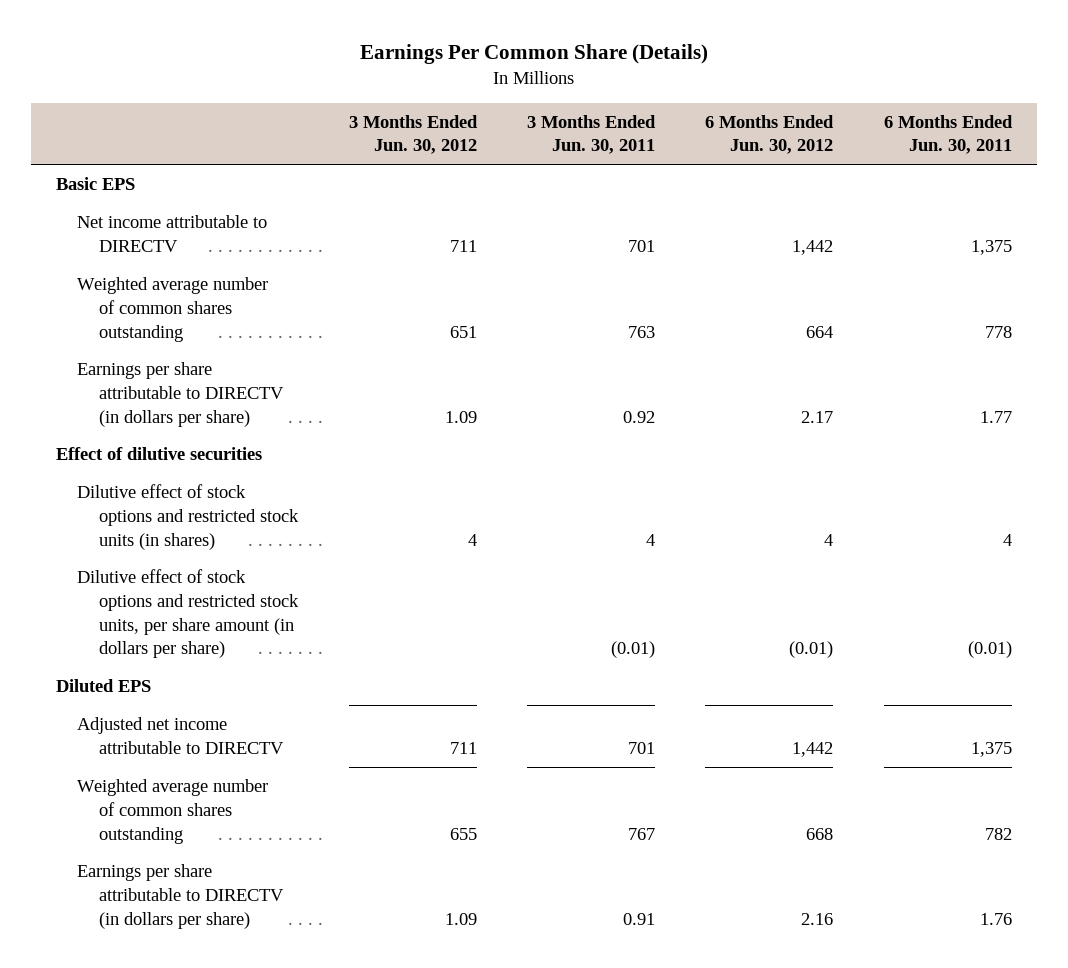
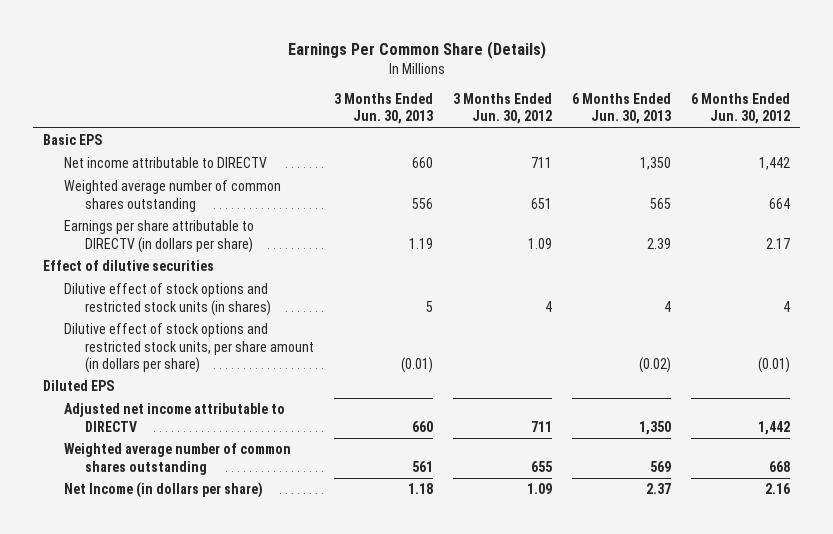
[526,114,656,155] 3 Months Ended Jun. 30, 2011 -> none
[883,114,1013,155] 6 Months Ended Jun. 30, 2011 -> none
none -> [333,92,433,125] 3 Months Ended Jun. 30, 2013
none -> [571,92,671,125] 6 Months Ended Jun. 30, 2013
[77,863,285,929] Earnings per share attributable to DIRECTV (in dollars per share) -> [63,482,263,499] Net Income (in dollars per share)

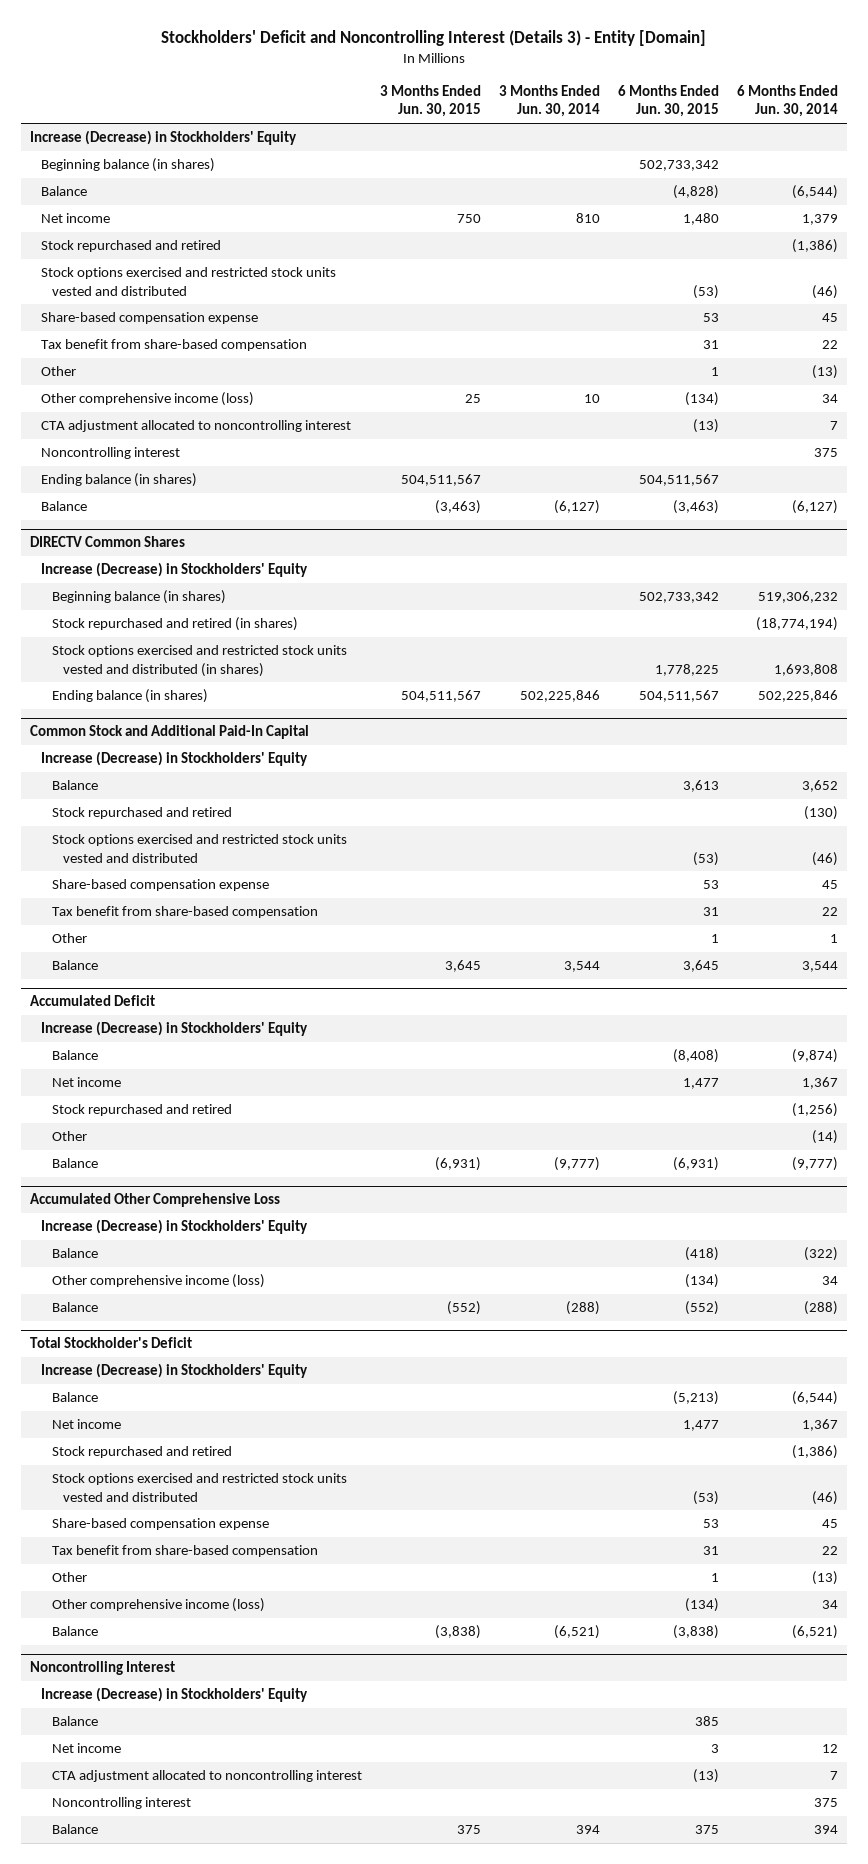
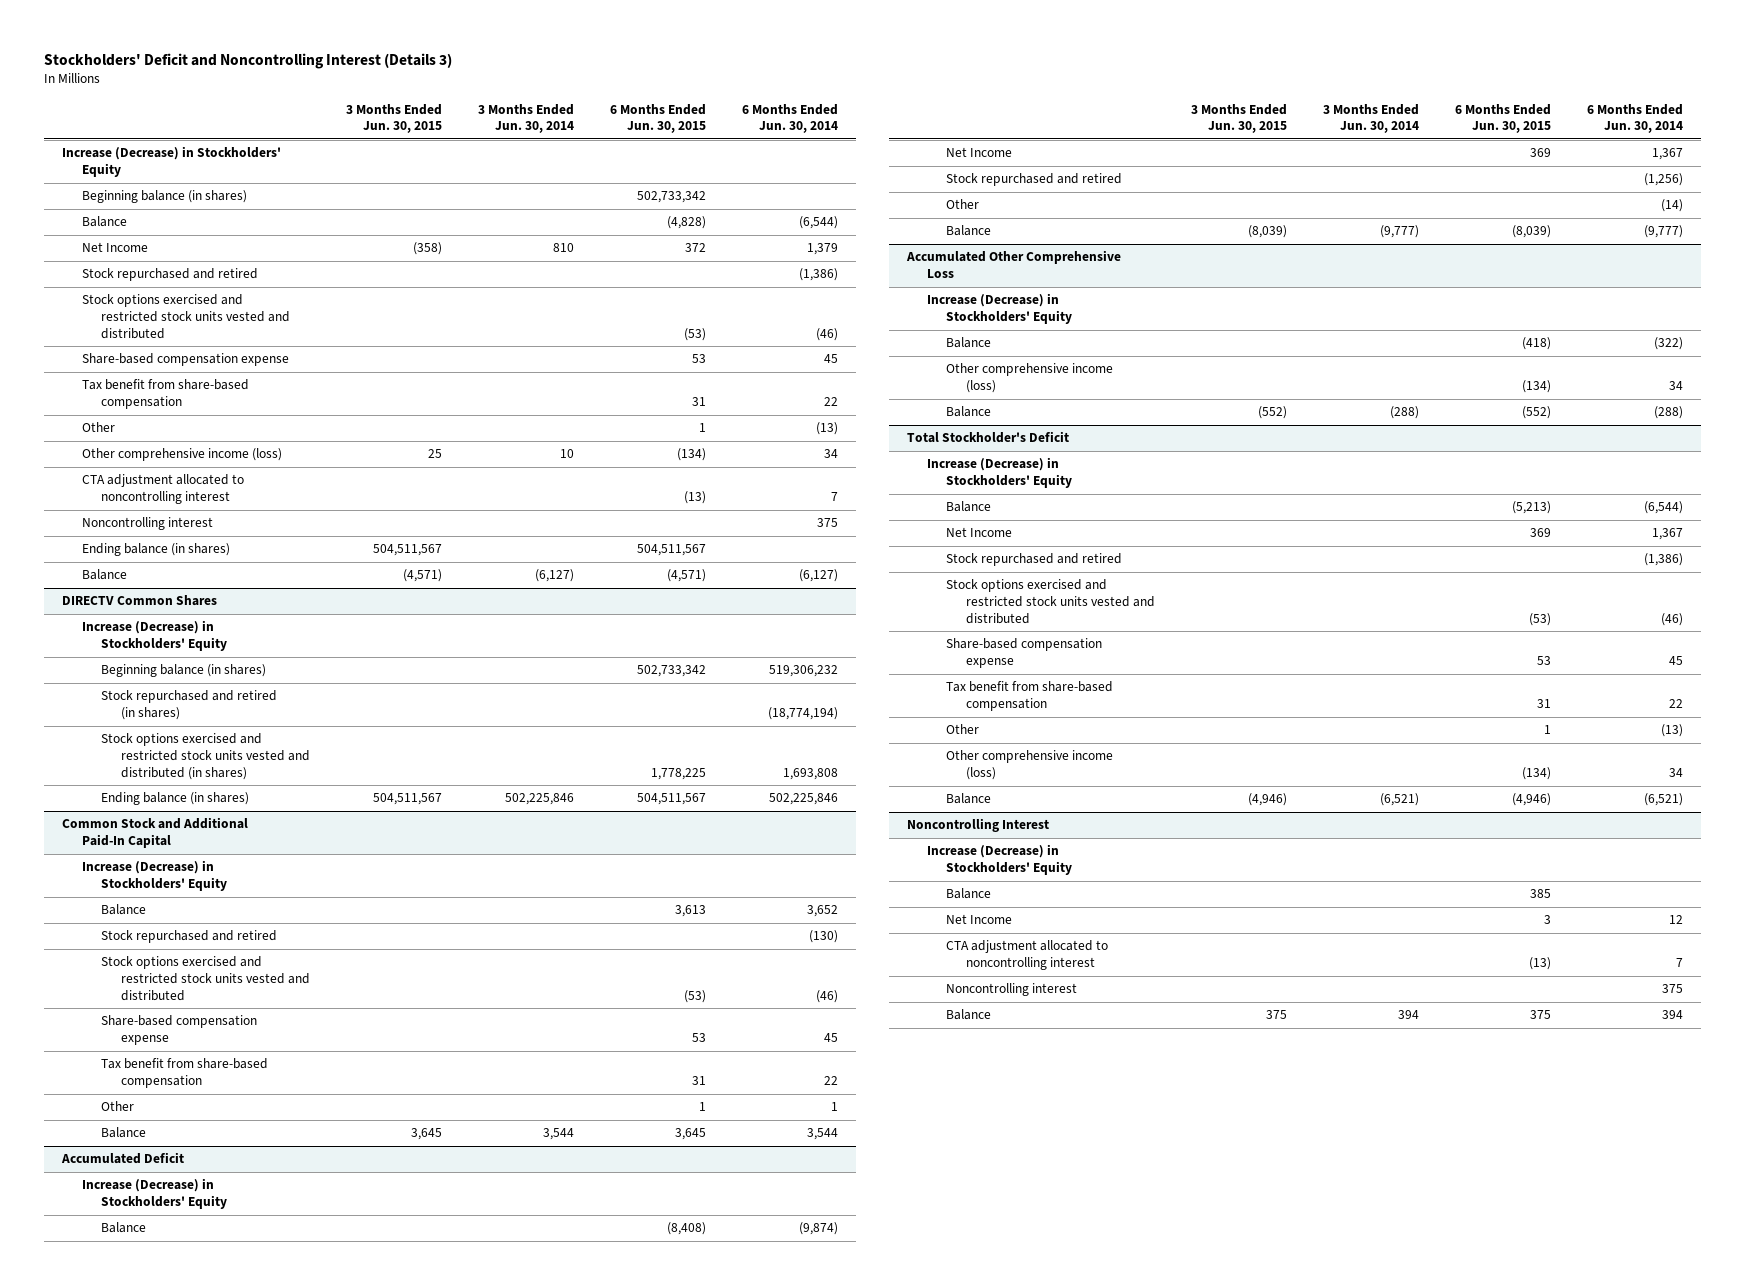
[160,30,706,47] Stockholders' Deficit and Noncontrolling Interest (Details 3) - Entity [Domain] -> [44,52,453,69] Stockholders' Deficit and Noncontrolling Interest (Details 3)
[40,213,110,224] Net income -> [81,242,148,253] Net Income
[456,214,481,224] 750 -> [412,242,442,256] (358)
[682,213,719,226] 1,480 -> [684,243,706,253] 372
[434,500,481,515] (3,463) -> [402,569,442,583] (4,571)
[672,500,719,515] (3,463) -> [666,569,706,583] (4,571)
[52,1077,122,1088] Net income -> [946,147,1013,158] Net Income
[682,1078,719,1090] 1,477 -> [1529,148,1551,158] 369
[434,1157,481,1172] (6,931) -> [1247,225,1287,239] (8,039)
[672,1157,719,1172] (6,931) -> [1511,225,1551,239] (8,039)
[52,1419,122,1430] Net income -> [946,527,1013,538] Net Income
[682,1420,719,1432] 1,477 -> [1529,528,1551,538] 369
[434,1625,481,1640] (3,838) -> [1247,793,1287,807] (4,946)
[672,1625,719,1640] (3,838) -> [1511,793,1551,807] (4,946)
[52,1743,122,1754] Net income -> [946,914,1013,925] Net Income

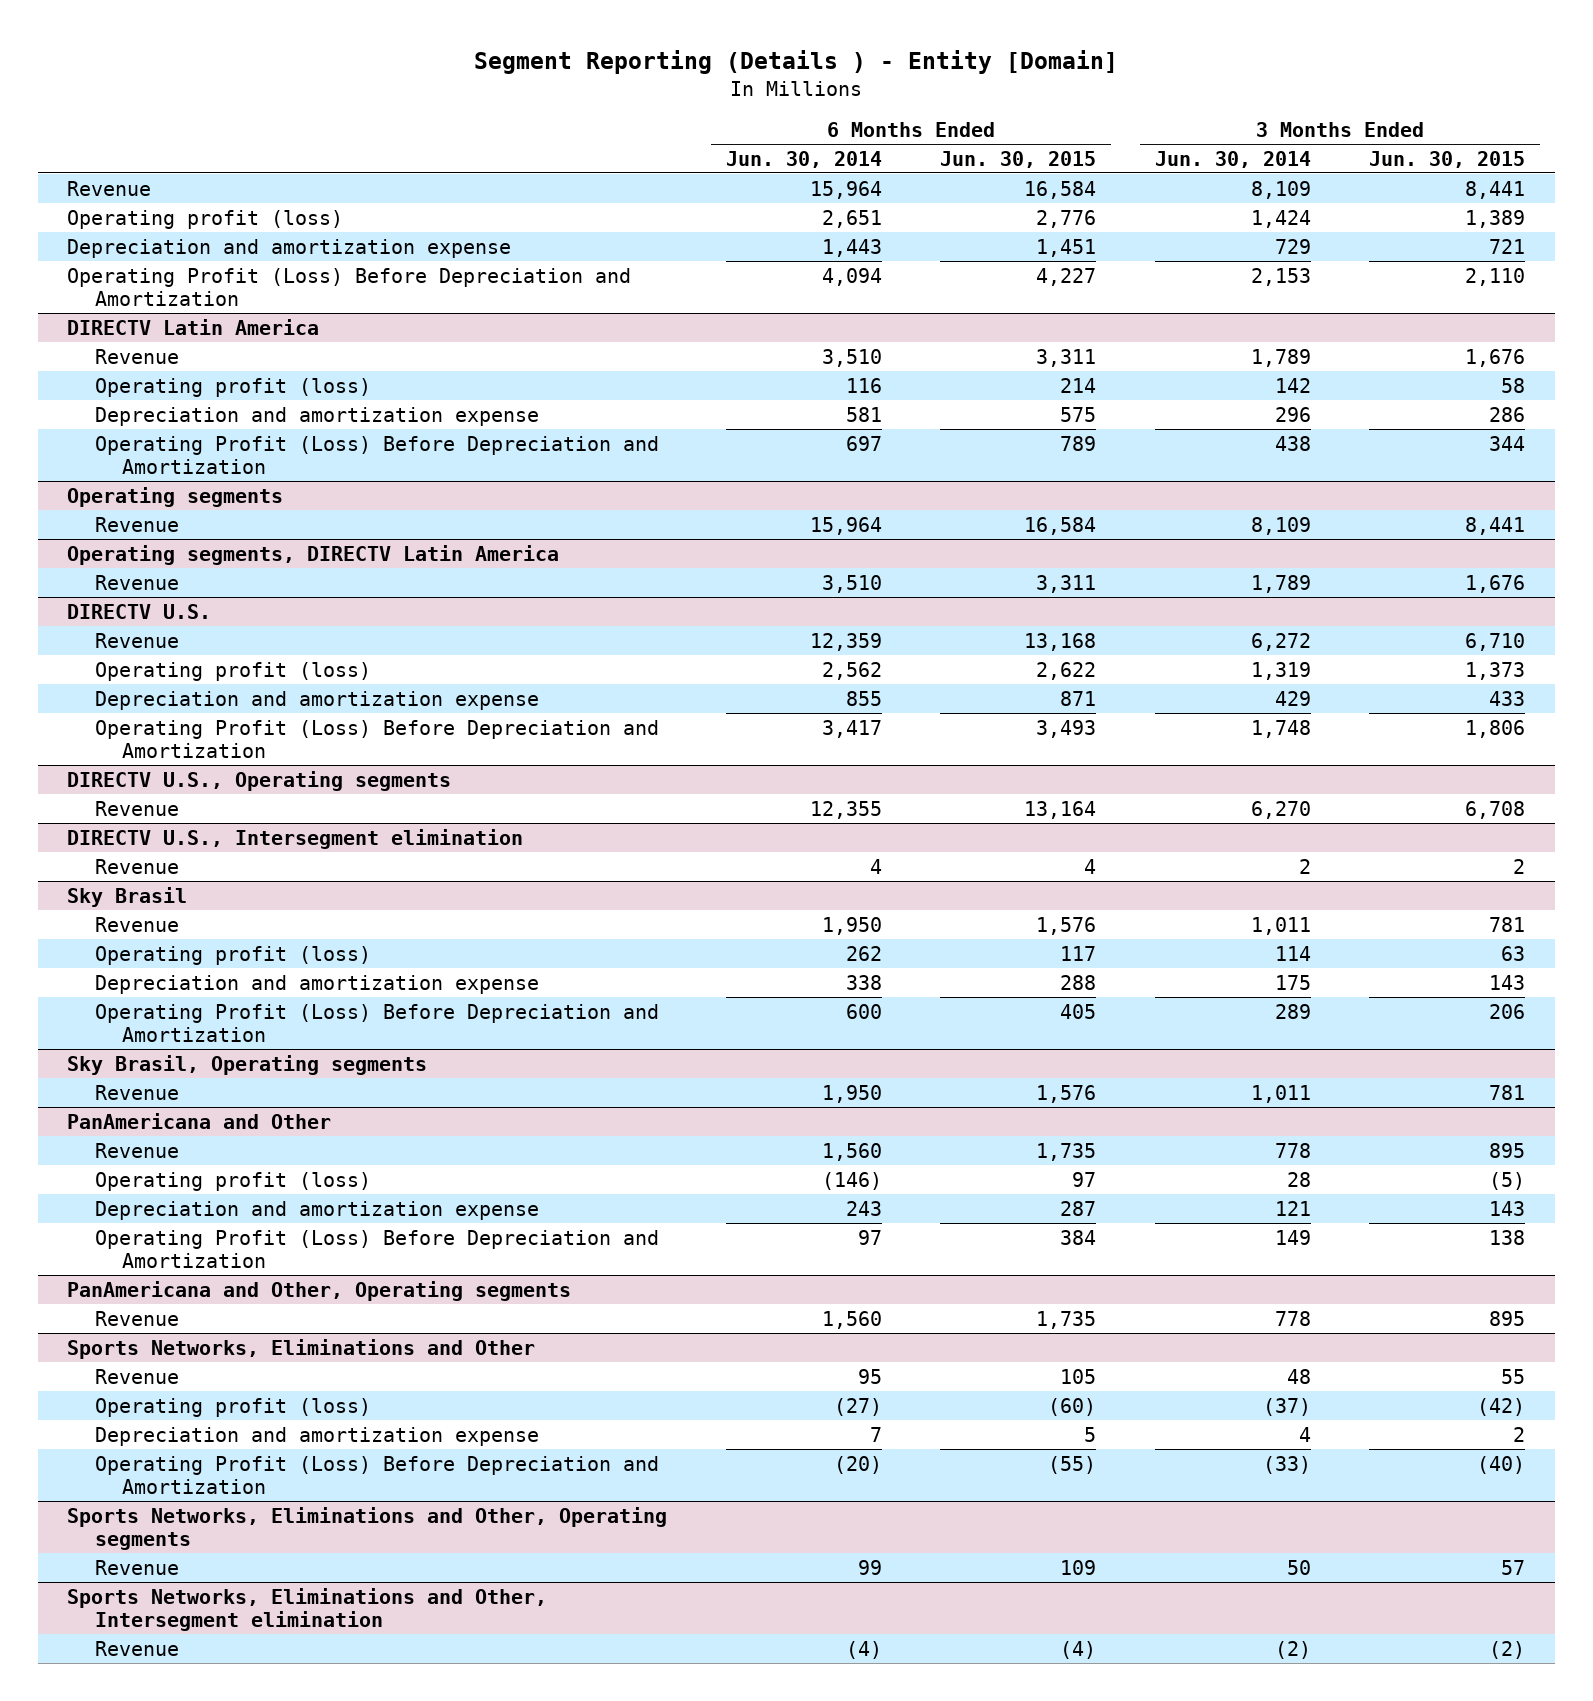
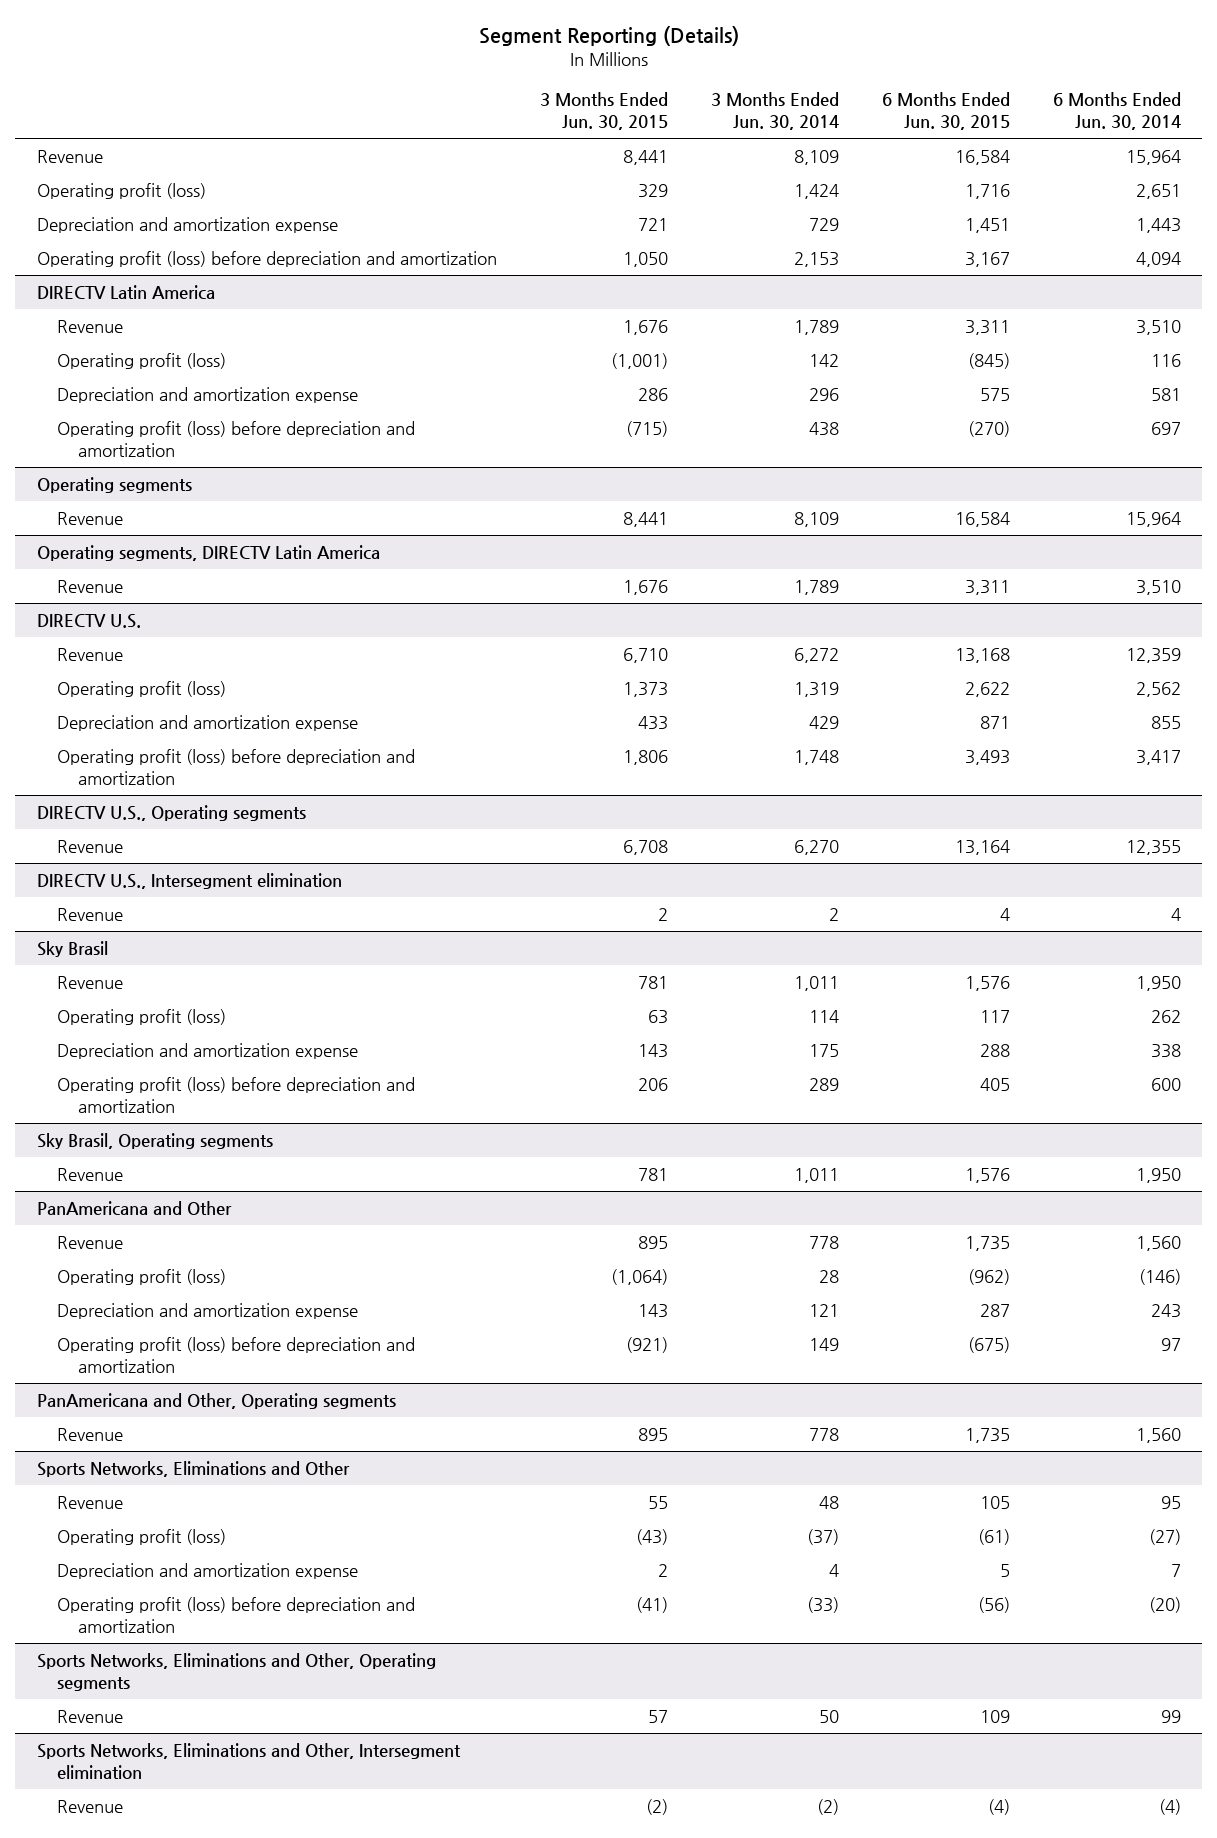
[474,49,1119,74] Segment Reporting (Details ) - Entity [Domain] -> [478,25,739,46] Segment Reporting (Details)
[1036,209,1097,228] 2,776 -> [964,184,1010,200] 1,716
[1465,209,1526,228] 1,389 -> [637,184,668,199] 329
[67,267,632,306] Operating Profit (Loss) Before Depreciation and Amortization -> [36,251,497,268] Operating profit (loss) before depreciation and amortization
[1036,267,1097,286] 4,227 -> [964,252,1010,268] 3,167
[1465,267,1526,286] 2,110 -> [622,252,668,268] 1,050
[1060,377,1097,393] 214 -> [967,353,1010,370] (845)
[1501,377,1526,393] 58 -> [610,353,668,370] (1,001)
[94,435,659,474] Operating Profit (Loss) Before Depreciation and Amortization -> [57,421,416,458] Operating profit (loss) before depreciation and amortization
[1060,435,1097,451] 789 -> [967,421,1010,438] (270)
[1489,435,1526,451] 344 -> [625,421,668,438] (715)
[94,719,659,758] Operating Profit (Loss) Before Depreciation and Amortization -> [57,749,416,786] Operating profit (loss) before depreciation and amortization
[94,1003,659,1042] Operating Profit (Loss) Before Depreciation and Amortization -> [57,1077,416,1114] Operating profit (loss) before depreciation and amortization
[1072,1171,1097,1187] 97 -> [967,1269,1010,1286] (962)
[1489,1171,1526,1190] (5) -> [610,1269,668,1286] (1,064)
[94,1229,659,1268] Operating Profit (Loss) Before Depreciation and Amortization -> [57,1337,416,1374] Operating profit (loss) before depreciation and amortization
[1060,1229,1097,1245] 384 -> [967,1337,1010,1354] (675)
[1489,1229,1526,1245] 138 -> [625,1337,668,1354] (921)
[1048,1397,1097,1416] (60) -> [977,1529,1010,1546] (61)
[1477,1397,1526,1416] (42) -> [635,1529,668,1546] (43)
[94,1455,659,1494] Operating Profit (Loss) Before Depreciation and Amortization -> [57,1597,416,1634] Operating profit (loss) before depreciation and amortization
[1048,1455,1097,1474] (55) -> [977,1597,1010,1614] (56)
[1477,1455,1526,1474] (40) -> [635,1597,668,1614] (41)

